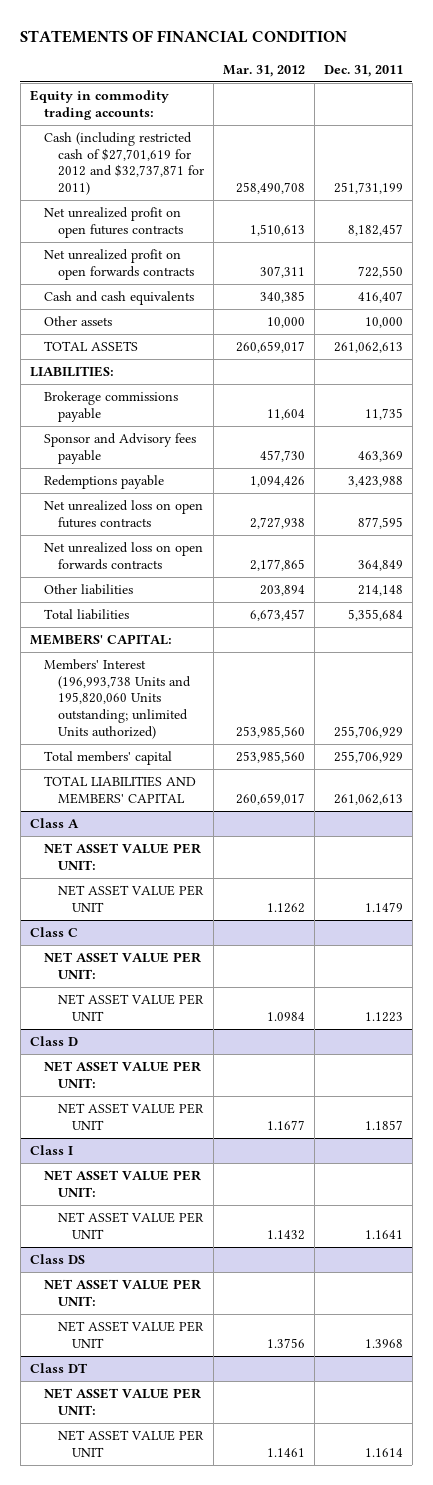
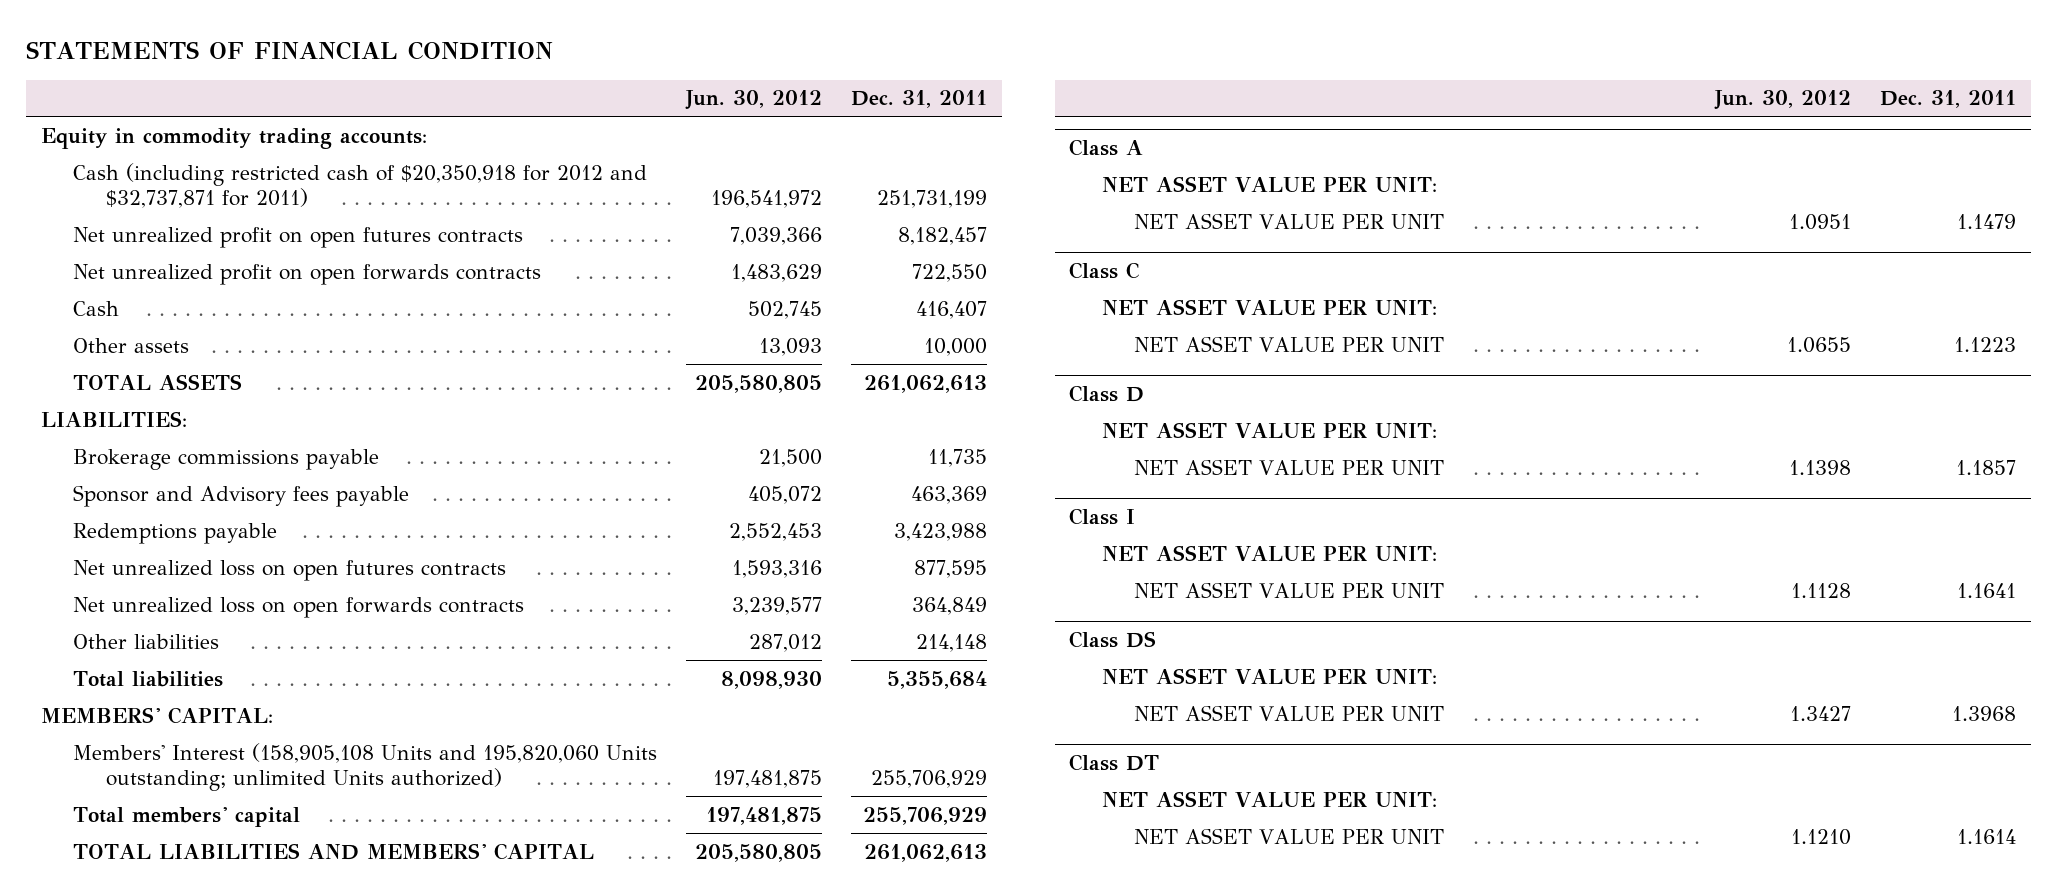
[222,64,305,77] Mar. 31, 2012 -> none
none -> [685,90,823,111] Jun. 30, 2012
[43,132,205,196] Cash (including restricted cash of $27,701,619 for 2012 and $32,737,871 for 2011) -> [73,162,648,209] Cash (including restricted cash of $20,350,918 for 2012 and $32,737,871 for 2011)
[43,291,194,306] Cash and cash equivalents -> [73,300,120,316] Cash
[43,659,192,739] Members' Interest (196,993,738 Units and 195,820,060 Units outstanding; unlimited Units authorized) -> [73,742,658,792] Members' Interest (158,905,108 Units and 195,820,060 Units outstanding; unlimited Units authorized)

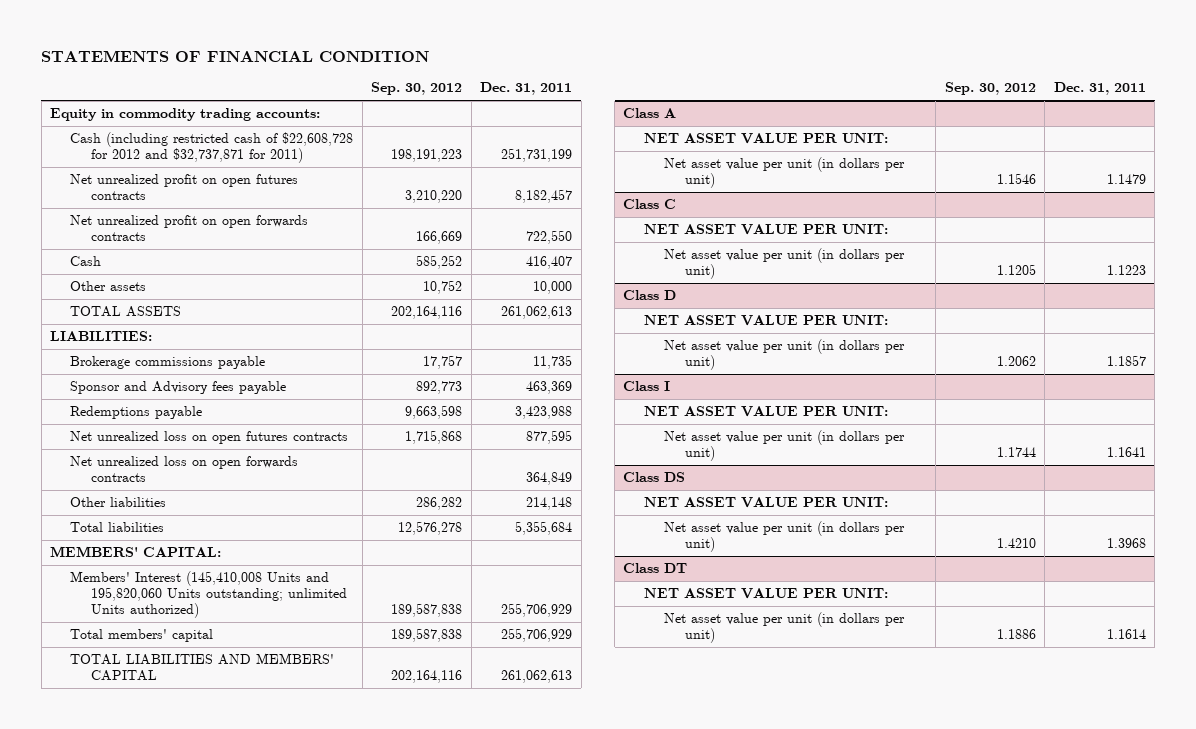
[685,90,823,111] Jun. 30, 2012 -> none
none -> [371,82,463,96] Sep. 30, 2012
[73,162,648,209] Cash (including restricted cash of $20,350,918 for 2012 and $32,737,871 for 2011) -> [70,132,354,163] Cash (including restricted cash of $22,608,728 for 2012 and $32,737,871 for 2011)
[73,742,658,792] Members' Interest (158,905,108 Units and 195,820,060 Units outstanding; unlimited Units authorized) -> [70,571,347,618] Members' Interest (145,410,008 Units and 195,820,060 Units outstanding; unlimited Units authorized)
[1134,212,1445,229] NET ASSET VALUE PER UNIT -> [664,157,906,188] Net asset value per unit (in dollars per unit)
[1134,335,1445,352] NET ASSET VALUE PER UNIT -> [664,248,906,279] Net asset value per unit (in dollars per unit)
[1134,458,1445,475] NET ASSET VALUE PER UNIT -> [664,339,906,370] Net asset value per unit (in dollars per unit)
[1134,581,1445,598] NET ASSET VALUE PER UNIT -> [664,430,906,461] Net asset value per unit (in dollars per unit)
[1134,704,1445,721] NET ASSET VALUE PER UNIT -> [664,521,906,552] Net asset value per unit (in dollars per unit)
[1134,827,1445,844] NET ASSET VALUE PER UNIT -> [664,612,906,643] Net asset value per unit (in dollars per unit)

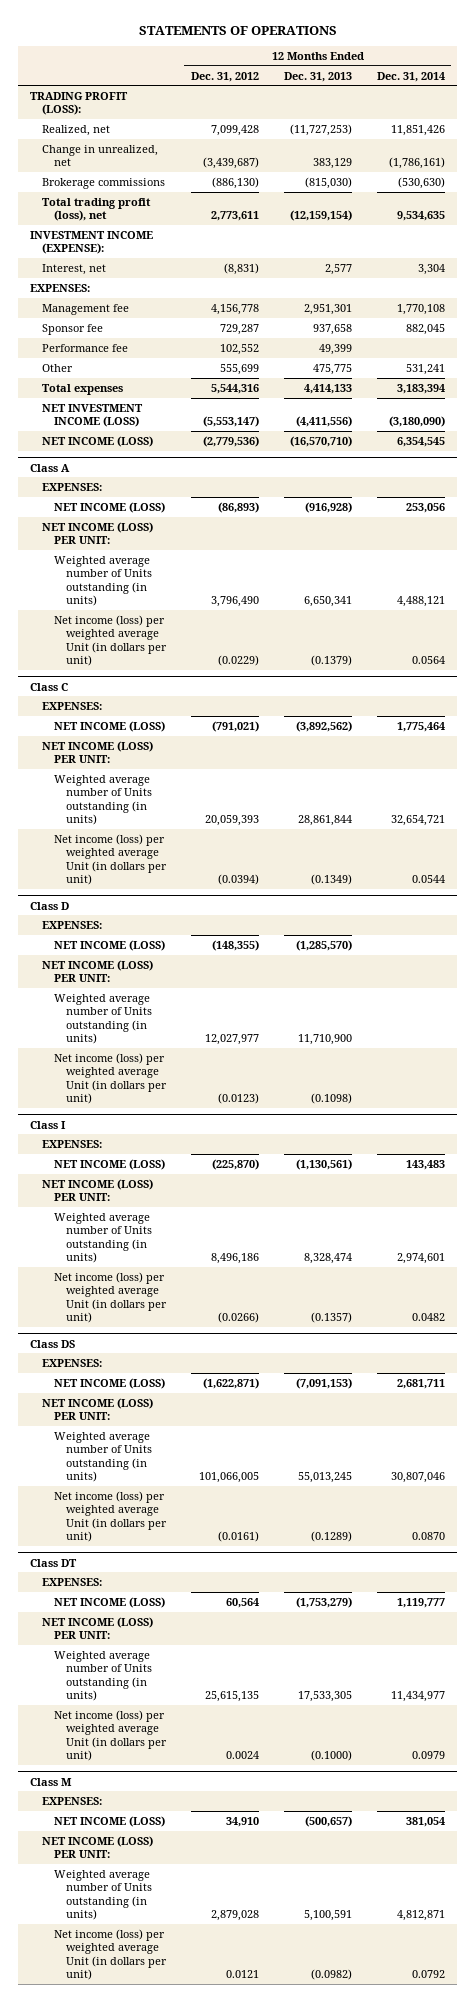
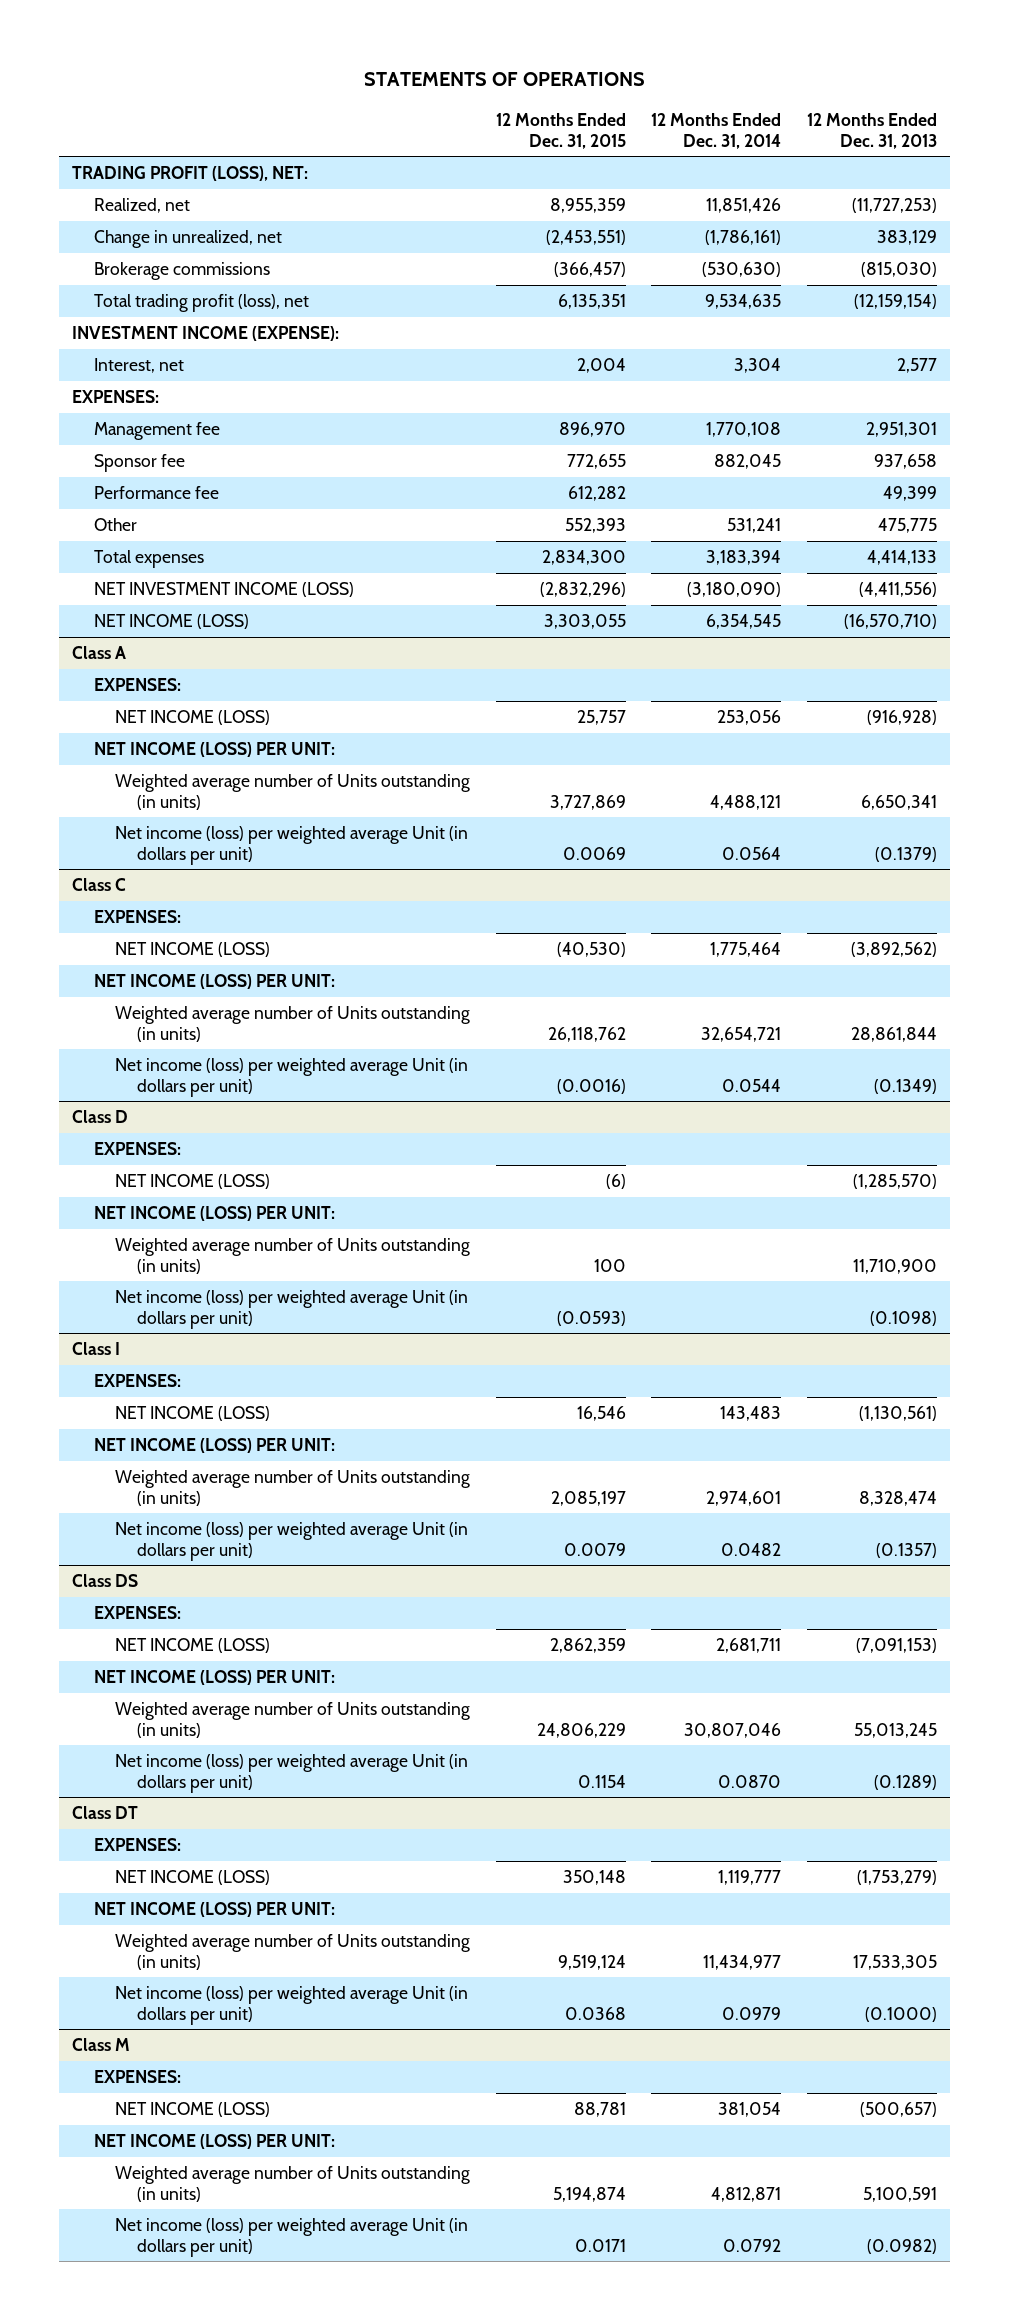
[190,71,259,82] Dec. 31, 2012 -> none
none -> [495,113,626,149] 12 Months Ended Dec. 31, 2015
[30,91,129,116] TRADING PROFIT (LOSS): -> [71,166,308,182] TRADING PROFIT (LOSS), NET:

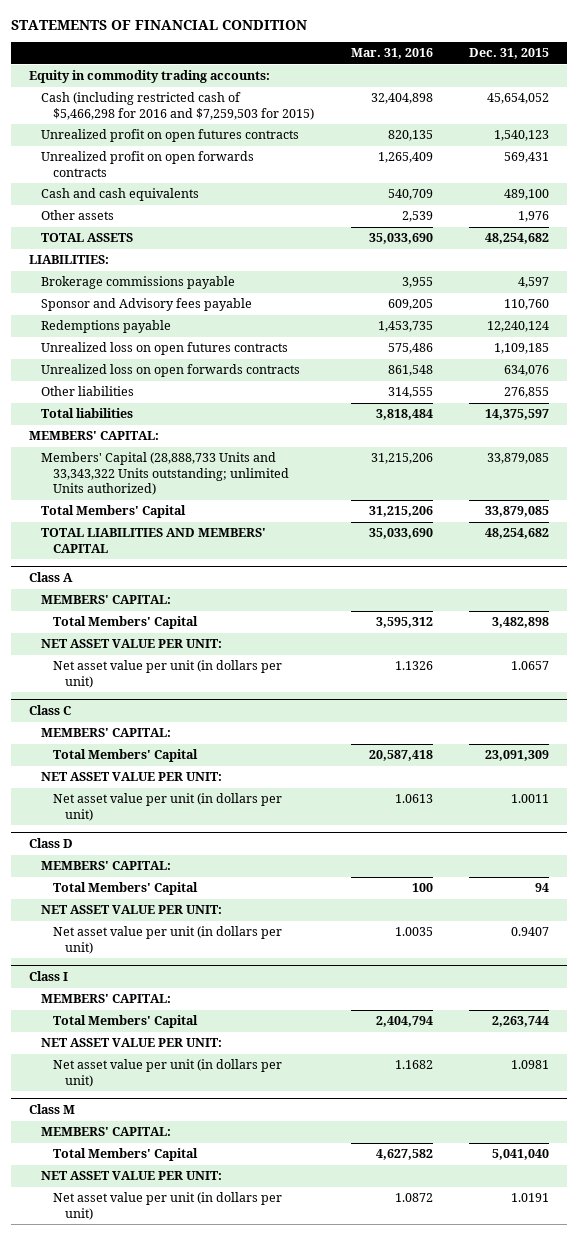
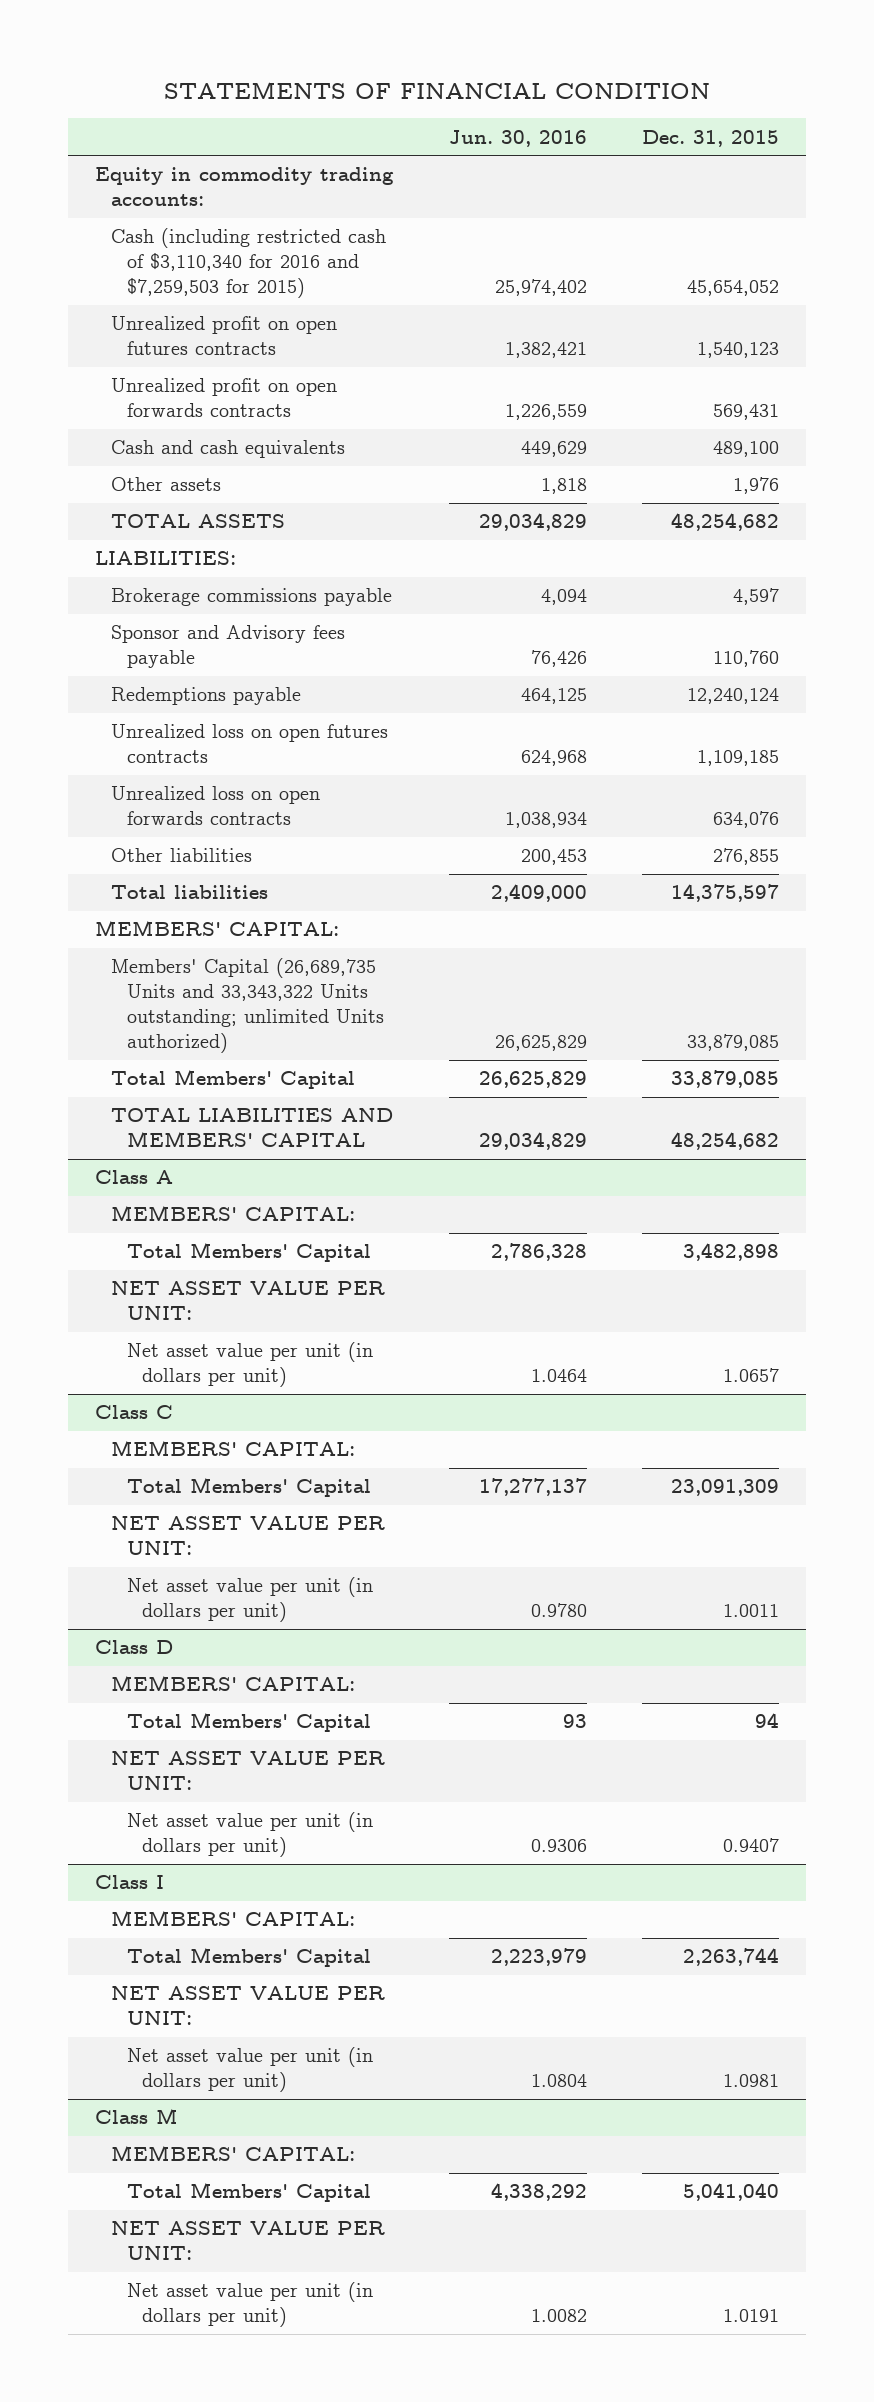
[350,48,433,60] Mar. 31, 2016 -> none
none -> [448,129,587,147] Jun. 30, 2016
[40,92,315,120] Cash (including restricted cash of $5,466,298 for 2016 and $7,259,503 for 2015) -> [111,228,387,299] Cash (including restricted cash of $3,110,340 for 2016 and $7,259,503 for 2015)
[40,452,290,496] Members' Capital (28,888,733 Units and 33,343,322 Units outstanding; unlimited Units authorized) -> [111,958,384,1054] Members' Capital (26,689,735 Units and 33,343,322 Units outstanding; unlimited Units authorized)

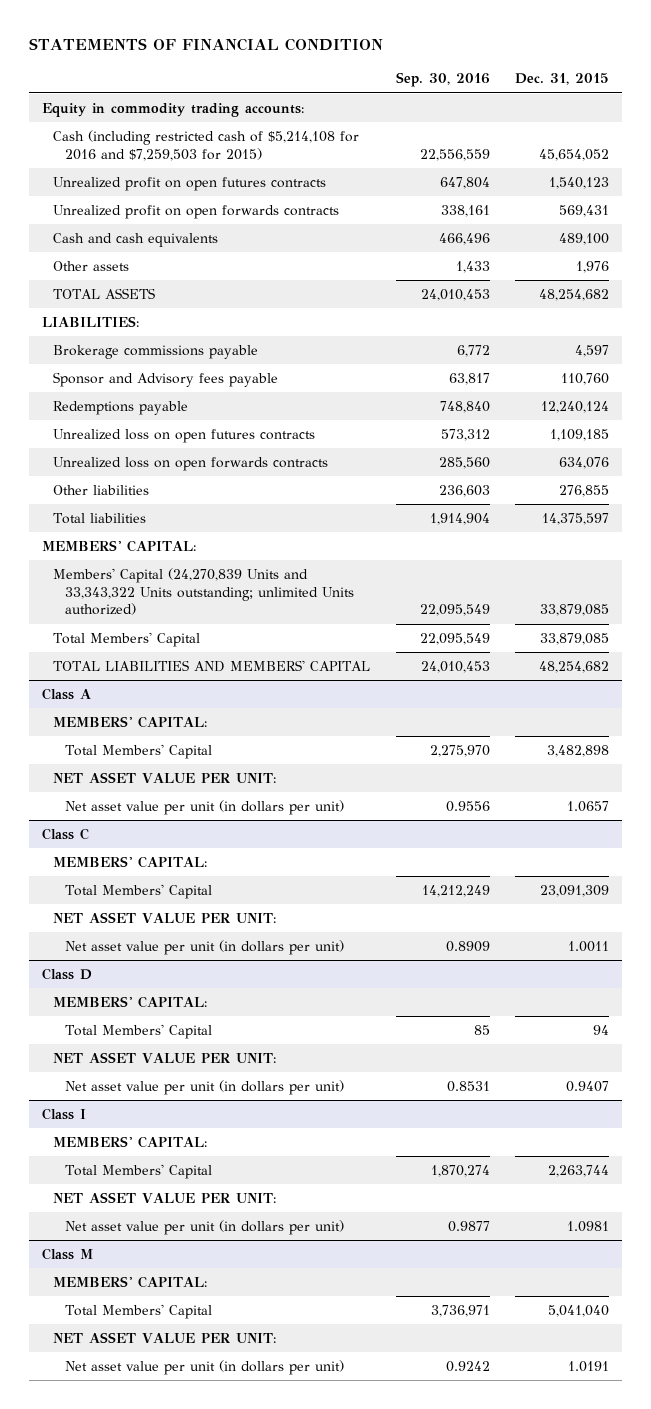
[448,129,587,147] Jun. 30, 2016 -> none
none -> [395,72,490,88] Sep. 30, 2016
[111,228,387,299] Cash (including restricted cash of $3,110,340 for 2016 and $7,259,503 for 2015) -> [53,129,360,161] Cash (including restricted cash of $5,214,108 for 2016 and $7,259,503 for 2015)
[111,958,384,1054] Members' Capital (26,689,735 Units and 33,343,322 Units outstanding; unlimited Units authorized) -> [53,567,354,616] Members' Capital (24,270,839 Units and 33,343,322 Units outstanding; unlimited Units authorized)

